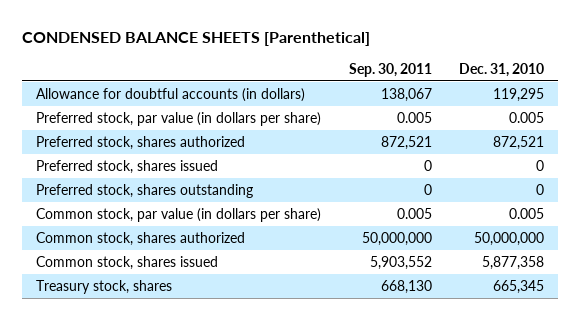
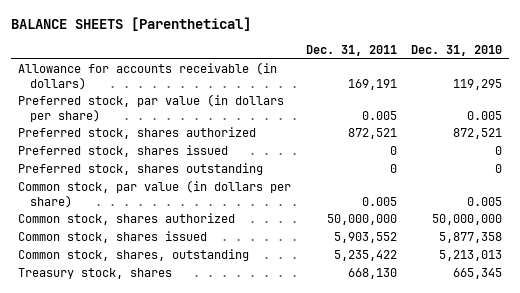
[21,31,370,46] CONDENSED BALANCE SHEETS [Parenthetical] -> [10,17,251,32] BALANCE SHEETS [Parenthetical]
[348,62,432,77] Sep. 30, 2011 -> none
none -> [305,44,397,56] Dec. 31, 2011
[35,88,305,103] Allowance for doubtful accounts (in dollars) -> [18,62,278,90] Allowance for accounts receivable (in dollars)
none -> [18,249,250,262] Common stock, shares, outstanding

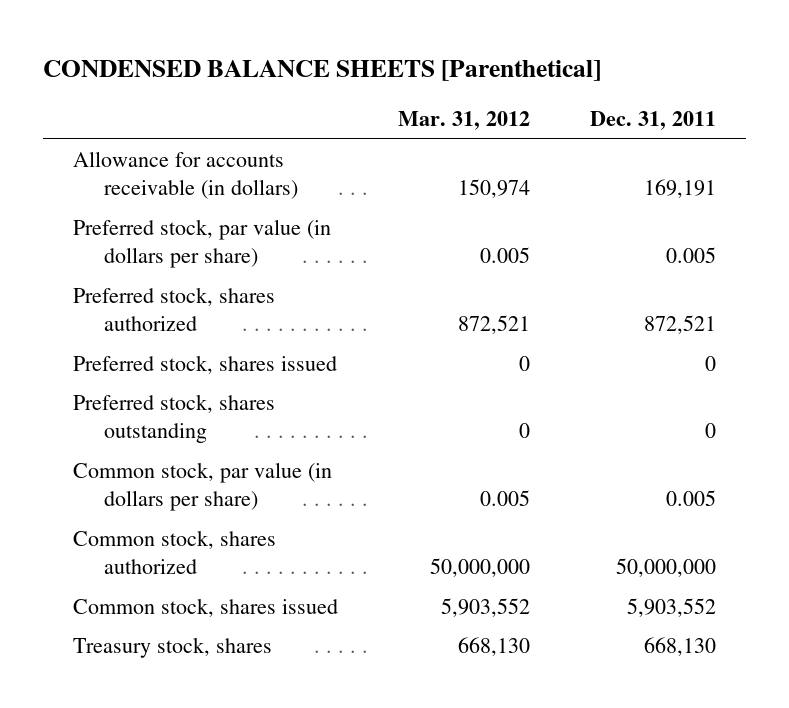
[10,17,251,32] BALANCE SHEETS [Parenthetical] -> [43,60,602,82] CONDENSED BALANCE SHEETS [Parenthetical]
[411,44,503,56] Dec. 31, 2010 -> none
none -> [398,111,531,131] Mar. 31, 2012
[18,249,250,262] Common stock, shares, outstanding -> none

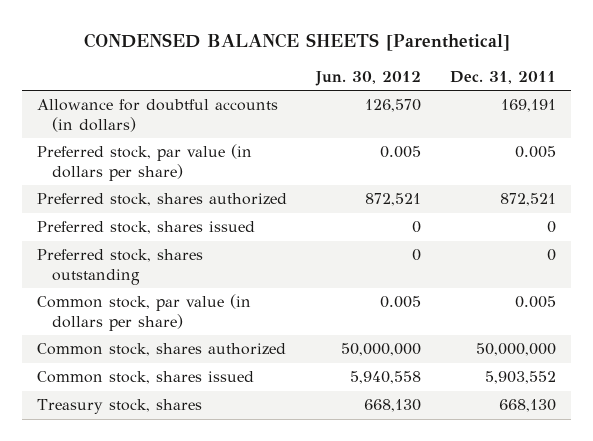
[398,111,531,131] Mar. 31, 2012 -> none
none -> [315,70,422,86] Jun. 30, 2012
[73,150,299,200] Allowance for accounts receivable (in dollars) -> [36,99,278,132] Allowance for doubtful accounts (in dollars)

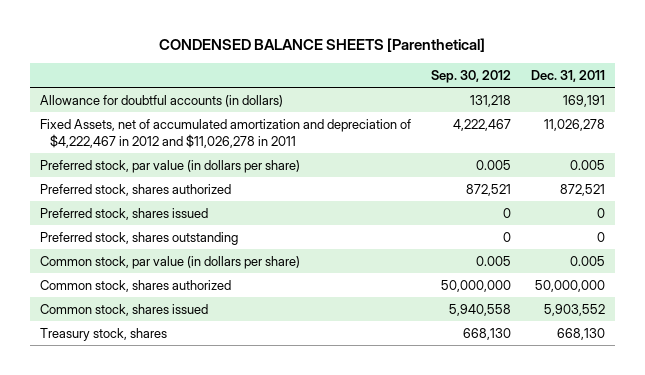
[315,70,422,86] Jun. 30, 2012 -> none
none -> [430,70,511,84] Sep. 30, 2012
none -> [39,118,411,148] Fixed Assets, net of accumulated amortization and depreciation of $4,222,467 in 2012 and $11,026,278 in 2011

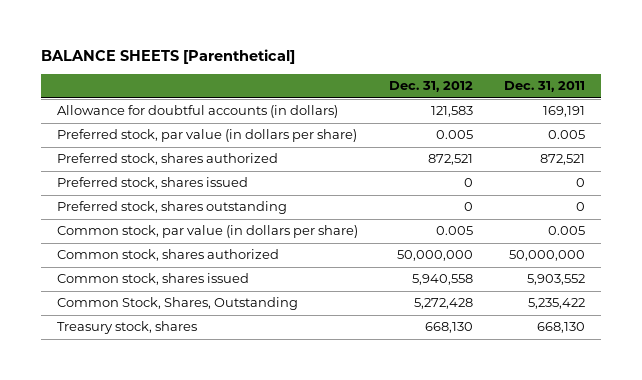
[159,38,486,53] CONDENSED BALANCE SHEETS [Parenthetical] -> [41,48,296,64] BALANCE SHEETS [Parenthetical]
[430,70,511,84] Sep. 30, 2012 -> none
none -> [388,81,473,93] Dec. 31, 2012
[39,118,411,148] Fixed Assets, net of accumulated amortization and depreciation of $4,222,467 in 2012 and $11,026,278 in 2011 -> none
none -> [56,297,298,311] Common Stock, Shares, Outstanding

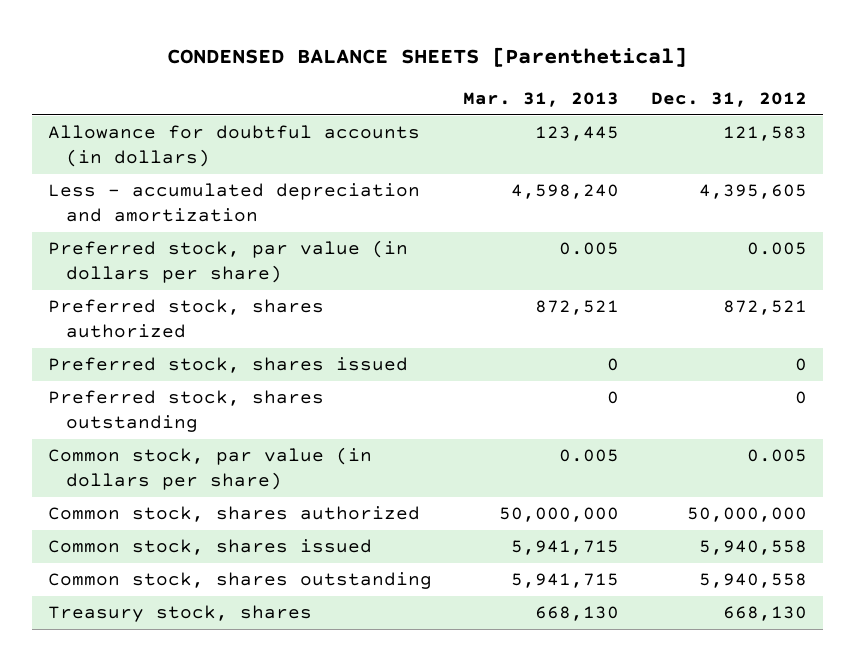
[41,48,296,64] BALANCE SHEETS [Parenthetical] -> [167,46,688,67] CONDENSED BALANCE SHEETS [Parenthetical]
[504,81,586,93] Dec. 31, 2011 -> none
none -> [463,92,620,108] Mar. 31, 2013
none -> [47,183,420,223] Less - accumulated depreciation and amortization
[56,297,298,311] Common Stock, Shares, Outstanding -> [47,572,432,590] Common stock, shares outstanding
[413,298,473,310] 5,272,428 -> [699,573,808,589] 5,940,558

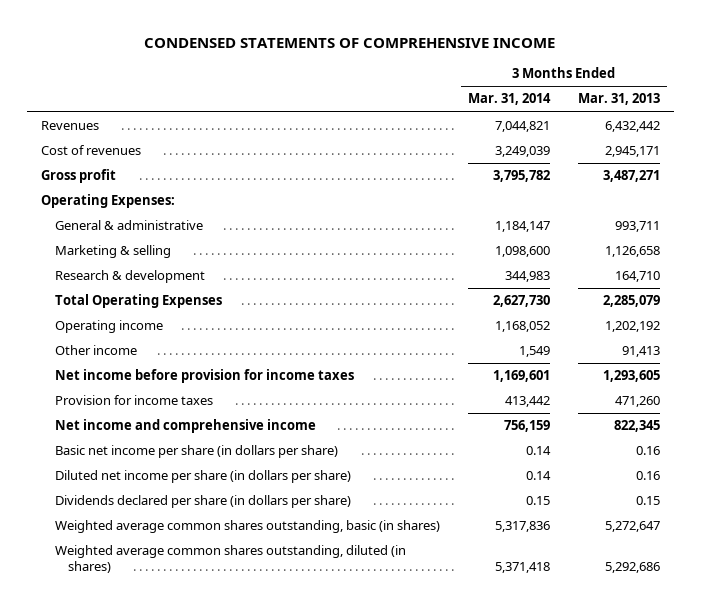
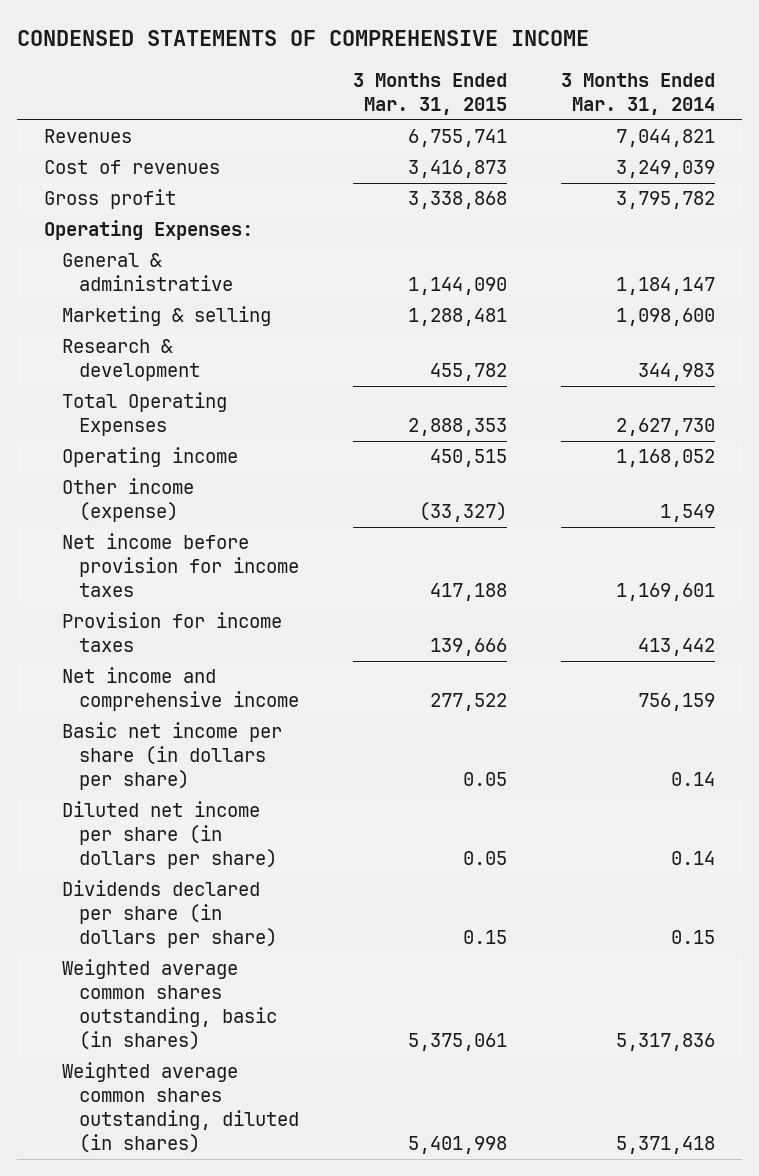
[577,93,660,106] Mar. 31, 2013 -> none
none -> [353,72,508,115] 3 Months Ended Mar. 31, 2015
[54,345,137,356] Other income -> [61,478,194,523] Other income (expense)

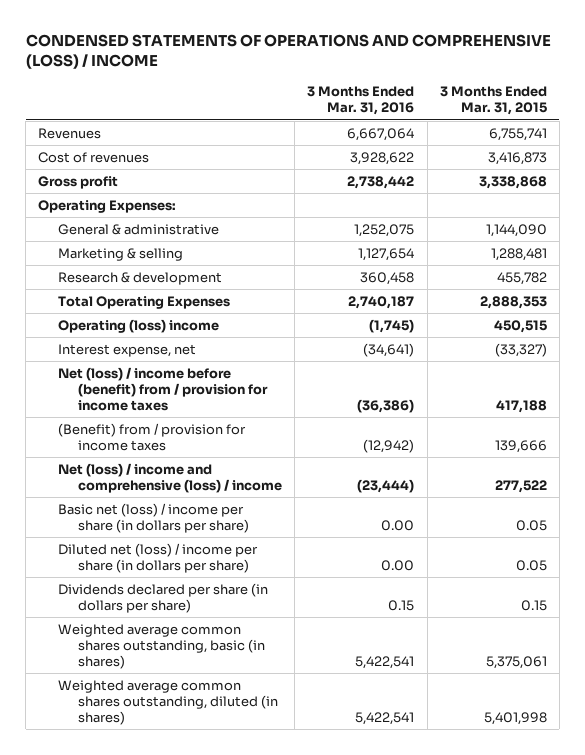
[16,29,589,46] CONDENSED STATEMENTS OF COMPREHENSIVE INCOME -> [25,33,551,70] CONDENSED STATEMENTS OF OPERATIONS AND COMPREHENSIVE (LOSS) / INCOME
[561,72,716,115] 3 Months Ended Mar. 31, 2014 -> none
none -> [307,86,415,116] 3 Months Ended Mar. 31, 2016
[61,447,238,468] Operating income -> [58,318,220,333] Operating (loss) income
[61,478,194,523] Other income (expense) -> [58,343,197,357] Interest expense, net
[61,533,300,598] Net income before provision for income taxes -> [58,366,269,411] Net (loss) / income before (benefit) from / provision for income taxes
[61,612,282,653] Provision for income taxes -> [58,422,247,451] (Benefit) from / provision for income taxes
[61,667,300,712] Net income and comprehensive income -> [58,462,283,493] Net (loss) / income and comprehensive (loss) / income
[61,722,282,791] Basic net income per share (in dollars per share) -> [58,502,250,533] Basic net (loss) / income per share (in dollars per share)
[61,801,278,870] Diluted net income per share (in dollars per share) -> [58,542,259,573] Diluted net (loss) / income per share (in dollars per share)

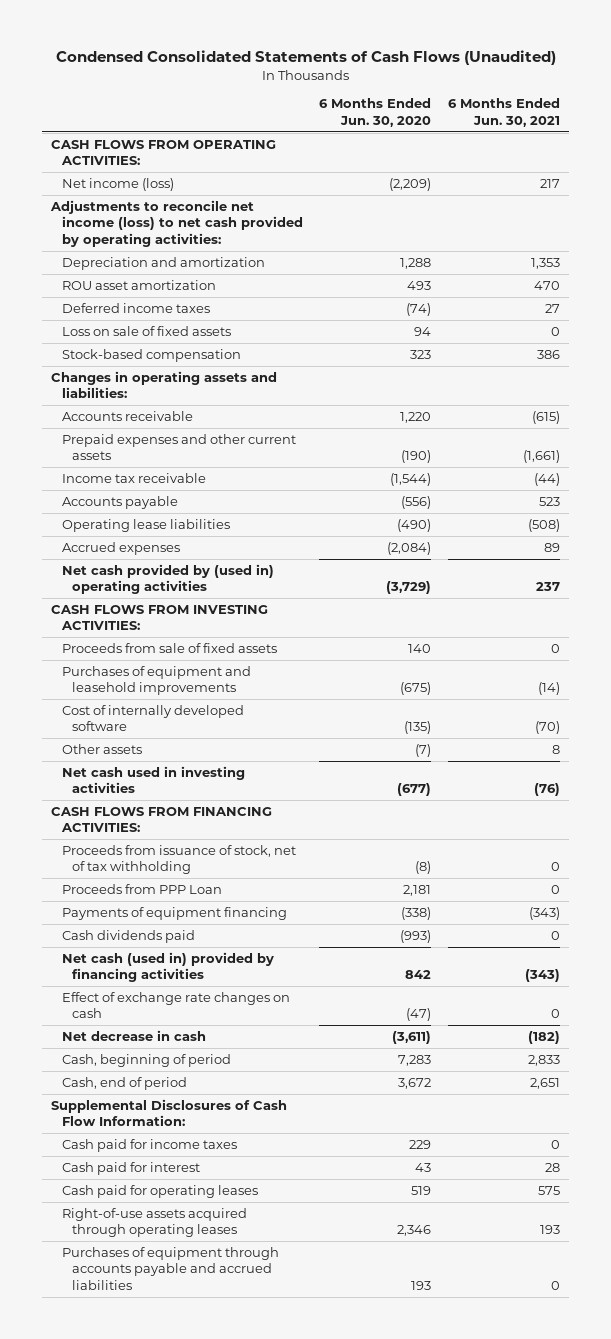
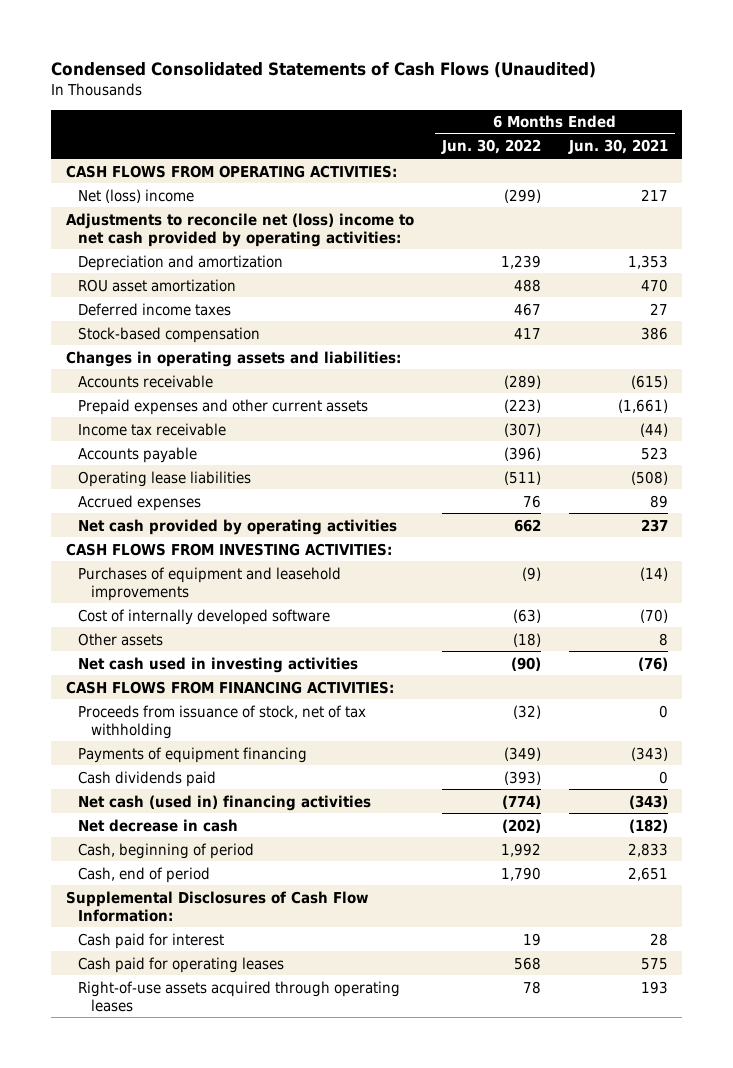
[319,98,432,127] 6 Months Ended Jun. 30, 2020 -> none
none -> [440,139,541,155] Jun. 30, 2022
[61,177,174,191] Net income (loss) -> [78,188,195,203] Net (loss) income
[49,199,303,247] Adjustments to reconcile net income (loss) to net cash provided by operating activities: -> [65,212,414,247] Adjustments to reconcile net (loss) income to net cash provided by operating activities:
[61,325,231,336] Loss on sale of fixed assets -> none
[61,563,274,595] Net cash provided by (used in) operating activities -> [78,518,398,535] Net cash provided by operating activities
[61,642,277,653] Proceeds from sale of fixed assets -> none
[61,883,222,894] Proceeds from PPP Loan -> none
[61,991,290,1019] Effect of exchange rate changes on cash -> none
[61,951,274,983] Net cash (used in) provided by financing activities -> [78,794,372,811] Net cash (used in) financing activities
[61,1138,237,1152] Cash paid for income taxes -> none
[61,1246,279,1290] Purchases of equipment through accounts payable and accrued liabilities -> none

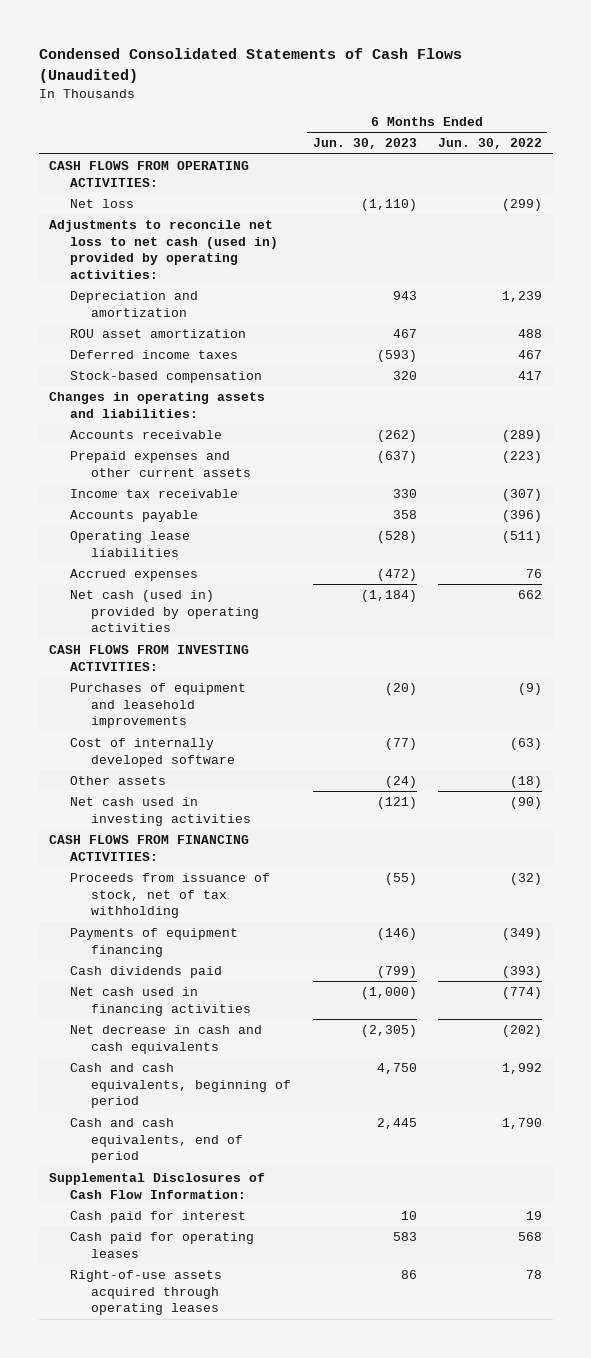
[567,139,668,155] Jun. 30, 2021 -> none
none -> [312,138,417,150] Jun. 30, 2023
[78,188,195,203] Net (loss) income -> [70,199,135,209] Net loss
[65,212,414,247] Adjustments to reconcile net (loss) income to net cash provided by operating activities: -> [49,220,279,280] Adjustments to reconcile net loss to net cash (used in) provided by operating activities:
[78,518,398,535] Net cash provided by operating activities -> [70,590,260,633] Net cash (used in) provided by operating activities
[78,794,372,811] Net cash (used in) financing activities -> [70,987,252,1016] Net cash used in financing activities
[78,818,239,832] Net decrease in cash -> [70,1025,263,1054] Net decrease in cash and cash equivalents
[78,842,255,859] Cash, beginning of period -> [70,1063,292,1109] Cash and cash equivalents, beginning of period
[78,866,211,883] Cash, end of period -> [70,1118,244,1164] Cash and cash equivalents, end of period

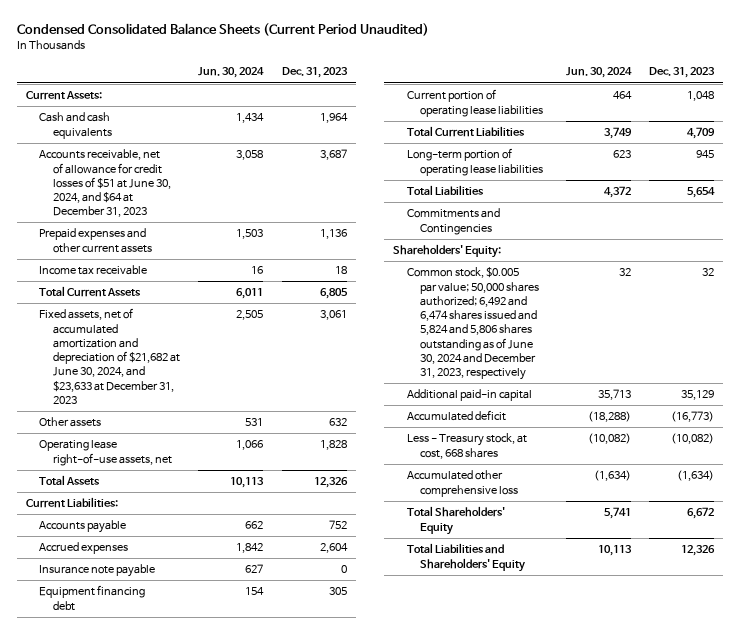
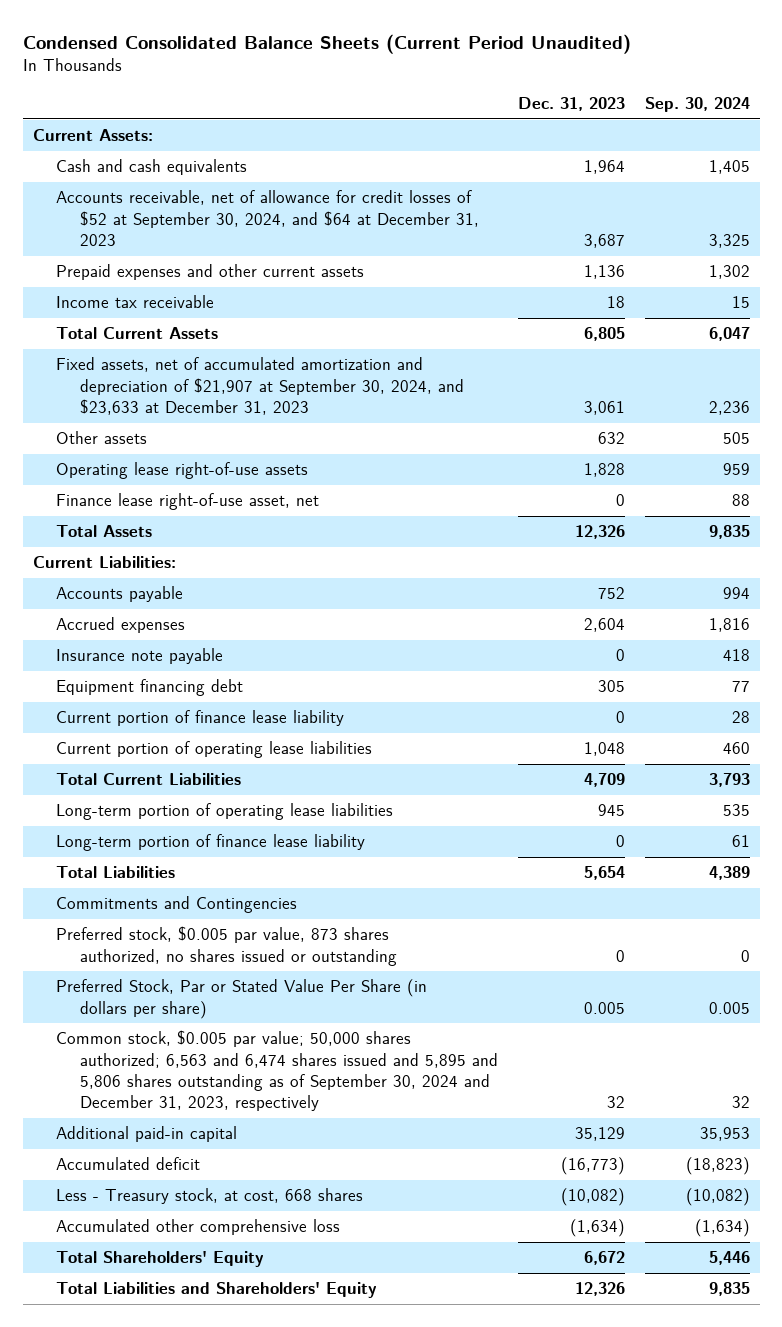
[198,67,265,79] Jun. 30, 2024 -> none
none -> [644,97,750,113] Sep. 30, 2024
[39,149,171,218] Accounts receivable, net of allowance for credit losses of $51 at June 30, 2024, and $64 at December 31, 2023 -> [56,190,479,246] Accounts receivable, net of allowance for credit losses of $52 at September 30, 2024, and $64 at December 31, 2023
[39,308,180,404] Fixed assets, net of accumulated amortization and depreciation of $21,682 at June 30, 2024, and $23,633 at December 31, 2023 -> [56,357,464,415] Fixed assets, net of accumulated amortization and depreciation of $21,907 at September 30, 2024, and $23,633 at December 31, 2023
[39,440,172,466] Operating lease right-of-use assets, net -> [56,462,309,480] Operating lease right-of-use assets
none -> [56,493,320,511] Finance lease right-of-use asset, net
none -> [56,710,345,727] Current portion of finance lease liability
none -> [56,834,366,852] Long-term portion of finance lease liability
[393,244,502,259] Shareholders' Equity: -> none
none -> [56,926,397,966] Preferred stock, $0.005 par value, 873 shares authorized, no shares issued or outstanding
none -> [56,979,428,1019] Preferred Stock, Par or Stated Value Per Share (in dollars per share)
[406,267,539,381] Common stock, $0.005 par value; 50,000 shares authorized; 6,492 and 6,474 shares issued and 5,824 and 5,806 shares outstanding as of June 30, 2024 and December 31, 2023, respectively -> [56,1030,498,1112] Common stock, $0.005 par value; 50,000 shares authorized; 6,563 and 6,474 shares issued and 5,895 and 5,806 shares outstanding as of September 30, 2024 and December 31, 2023, respectively

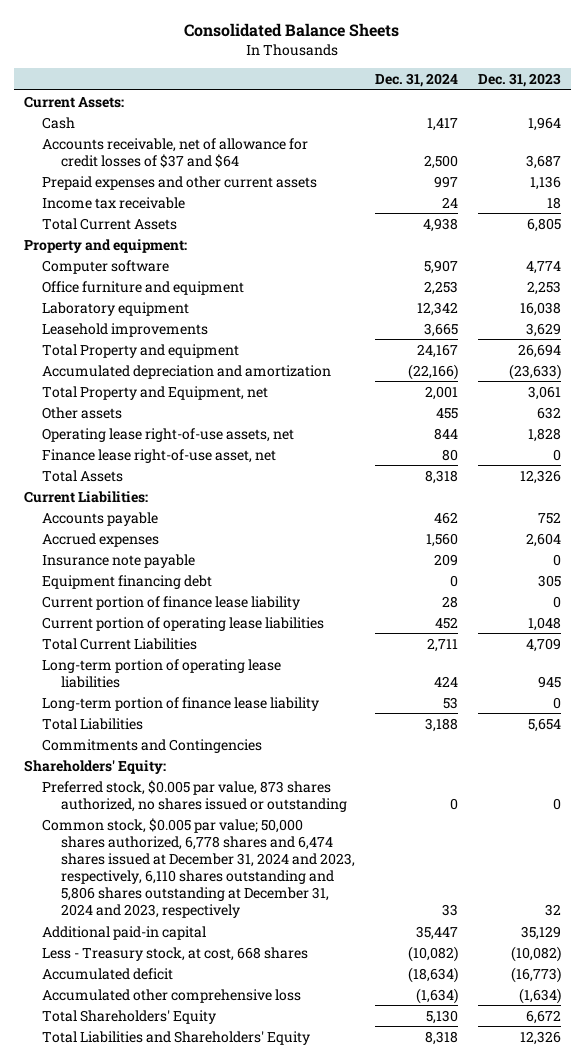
[22,33,631,54] Condensed Consolidated Balance Sheets (Current Period Unaudited) -> [184,22,400,37] Consolidated Balance Sheets
[644,97,750,113] Sep. 30, 2024 -> none
none -> [374,73,458,88] Dec. 31, 2024
[56,159,248,176] Cash and cash equivalents -> [42,116,76,129] Cash
[56,190,479,246] Accounts receivable, net of allowance for credit losses of $52 at September 30, 2024, and $64 at December 31, 2023 -> [42,137,309,168] Accounts receivable, net of allowance for credit losses of $37 and $64
none -> [24,238,188,253] Property and equipment:
none -> [42,259,170,274] Computer software
none -> [42,280,245,295] Office furniture and equipment
none -> [42,301,190,316] Laboratory equipment
none -> [42,322,209,337] Leasehold improvements
none -> [42,343,240,358] Total Property and equipment
none -> [42,364,332,379] Accumulated depreciation and amortization
[56,357,464,415] Fixed assets, net of accumulated amortization and depreciation of $21,907 at September 30, 2024, and $23,633 at December 31, 2023 -> [42,385,269,400] Total Property and Equipment, net
[56,462,309,480] Operating lease right-of-use assets -> [42,427,295,442] Operating lease right-of-use assets, net
none -> [24,759,167,774] Shareholders' Equity:
[56,979,428,1019] Preferred Stock, Par or Stated Value Per Share (in dollars per share) -> none
[56,1030,498,1112] Common stock, $0.005 par value; 50,000 shares authorized; 6,563 and 6,474 shares issued and 5,895 and 5,806 shares outstanding as of September 30, 2024 and December 31, 2023, respectively -> [42,817,355,919] Common stock, $0.005 par value; 50,000 shares authorized, 6,778 shares and 6,474 shares issued at December 31, 2024 and 2023, respectively, 6,110 shares outstanding and 5,806 shares outstanding at December 31, 2024 and 2023, respectively
[56,1157,201,1171] Accumulated deficit -> [42,967,174,980] Accumulated deficit

